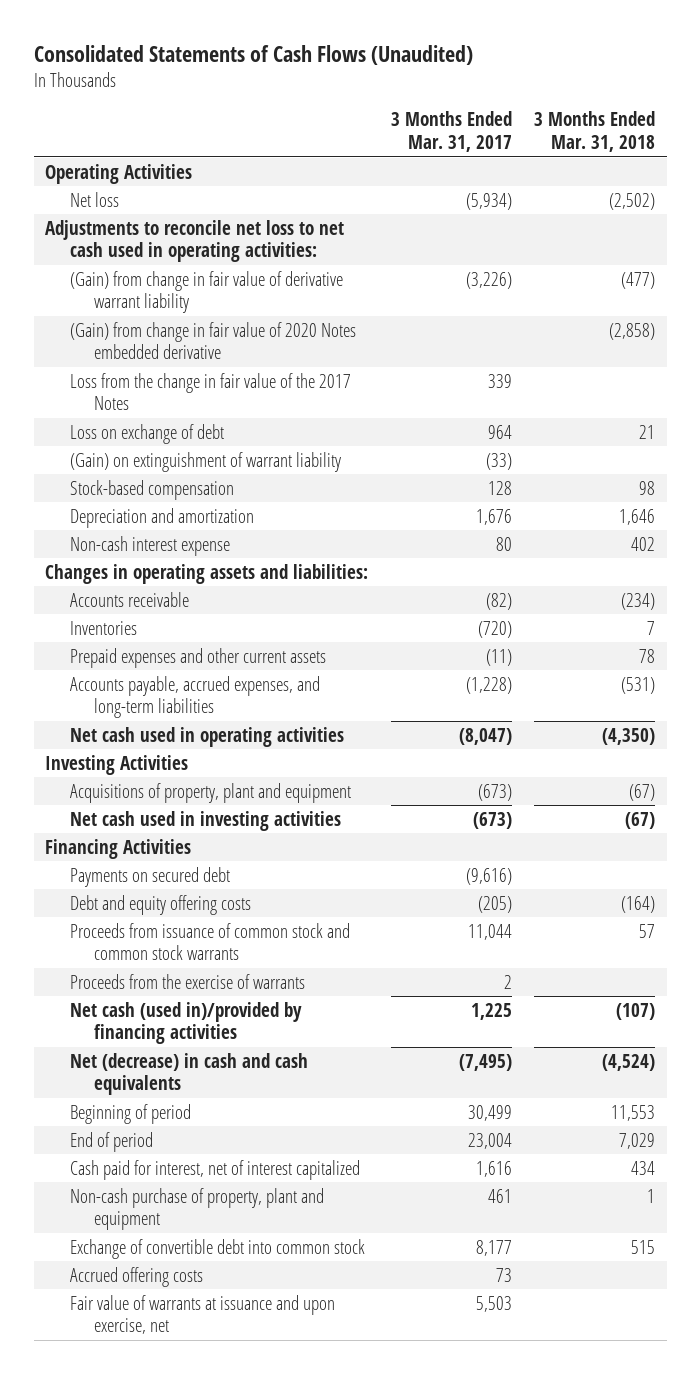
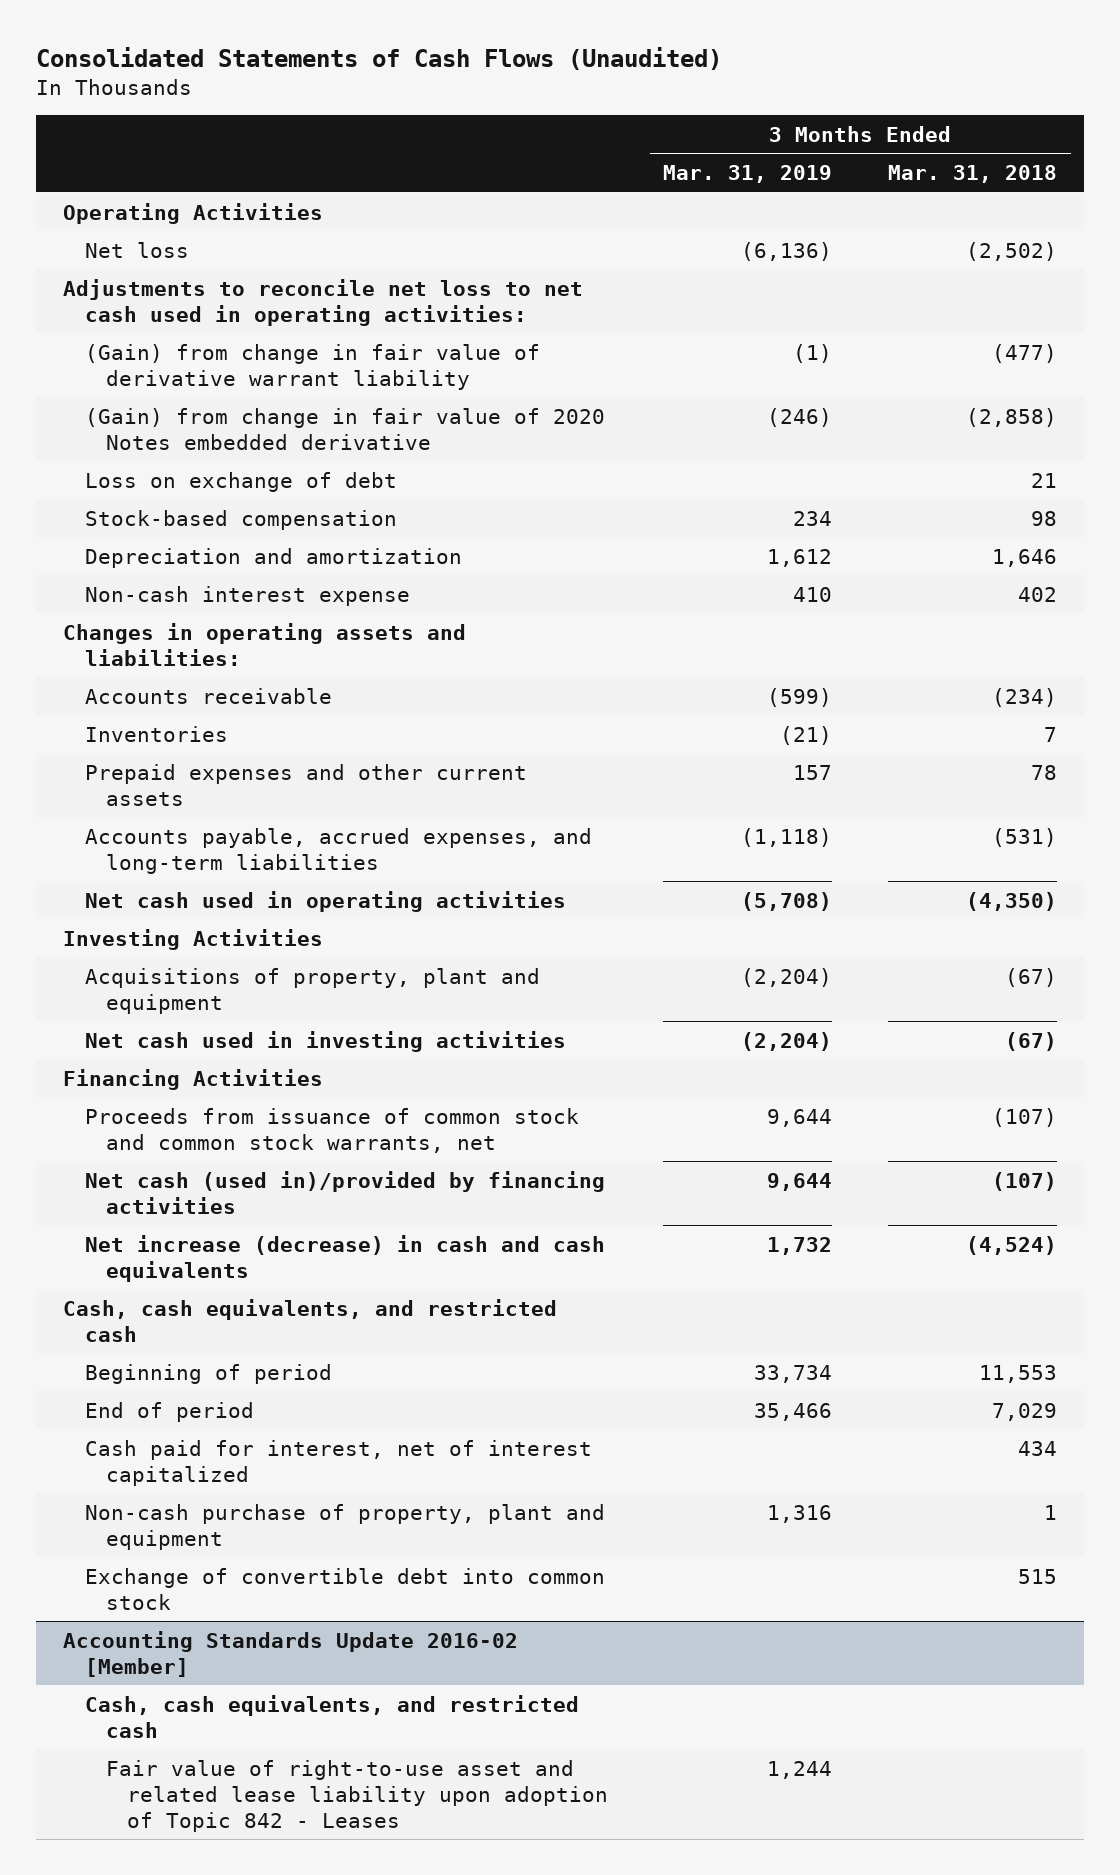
[390,111,512,153] 3 Months Ended Mar. 31, 2017 -> none
none -> [663,165,833,184] Mar. 31, 2019
[69,372,351,411] Loss from the change in fair value of the 2017 Notes -> none
[69,451,341,472] (Gain) on extinguishment of warrant liability -> none
[69,866,230,887] Payments on secured debt -> none
[69,894,251,915] Debt and equity offering costs -> none
[69,973,305,989] Proceeds from the exercise of warrants -> none
[69,922,350,961] Proceeds from issuance of common stock and common stock warrants -> [84,1107,579,1153] Proceeds from issuance of common stock and common stock warrants, net
[639,923,656,938] 57 -> [991,1107,1057,1127] (107)
[69,1052,308,1096] Net (decrease) in cash and cash equivalents -> [84,1234,605,1282] Net increase (decrease) in cash and cash equivalents
none -> [63,1298,558,1342] Cash, cash equivalents, and restricted cash
[69,1266,203,1287] Accrued offering costs -> none
[69,1294,335,1335] Fair value of warrants at issuance and upon exercise, net -> none
none -> [63,1630,519,1677] Accounting Standards Update 2016-02 [Member]
none -> [84,1694,579,1738] Cash, cash equivalents, and restricted cash
none -> [105,1759,608,1832] Fair value of right-to-use asset and related lease liability upon adoption of Topic 842 - Leases

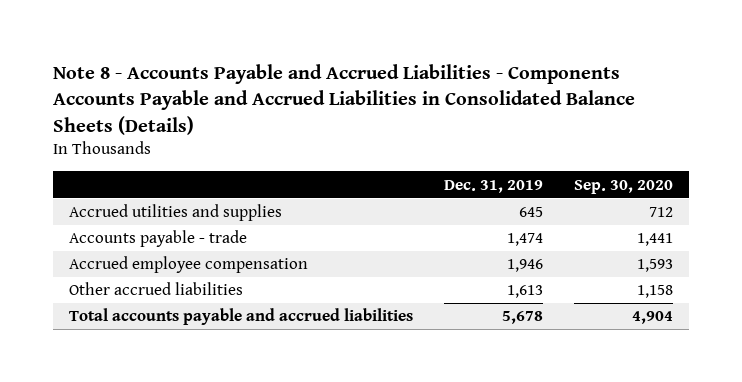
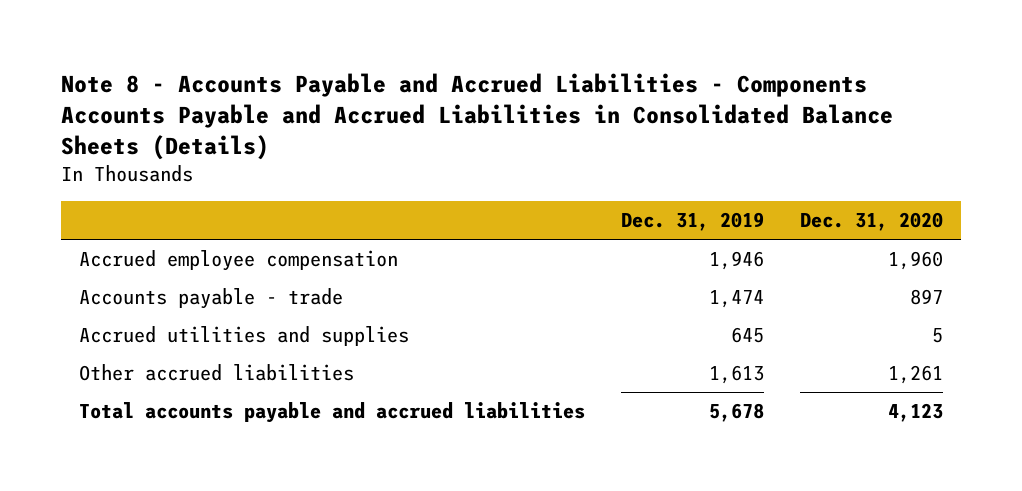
[574,179,674,194] Sep. 30, 2020 -> none
none -> [800,212,944,232] Dec. 31, 2020
[68,230,247,248] Accounts payable - trade -> [79,288,344,310] Accounts payable - trade
[68,204,282,222] Accrued utilities and supplies -> [79,326,410,347] Accrued utilities and supplies

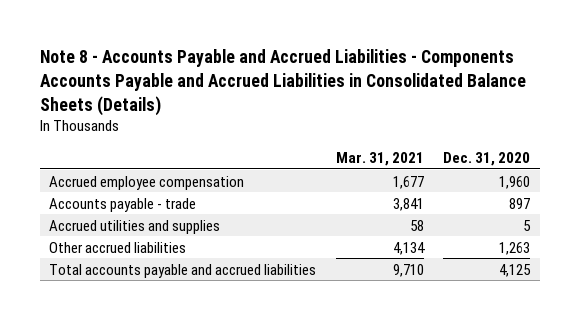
[621,212,765,232] Dec. 31, 2019 -> none
none -> [335,151,424,166] Mar. 31, 2021
[888,365,944,385] 1,261 -> [498,241,530,255] 1,263
[888,403,944,423] 4,123 -> [498,263,531,277] 4,125

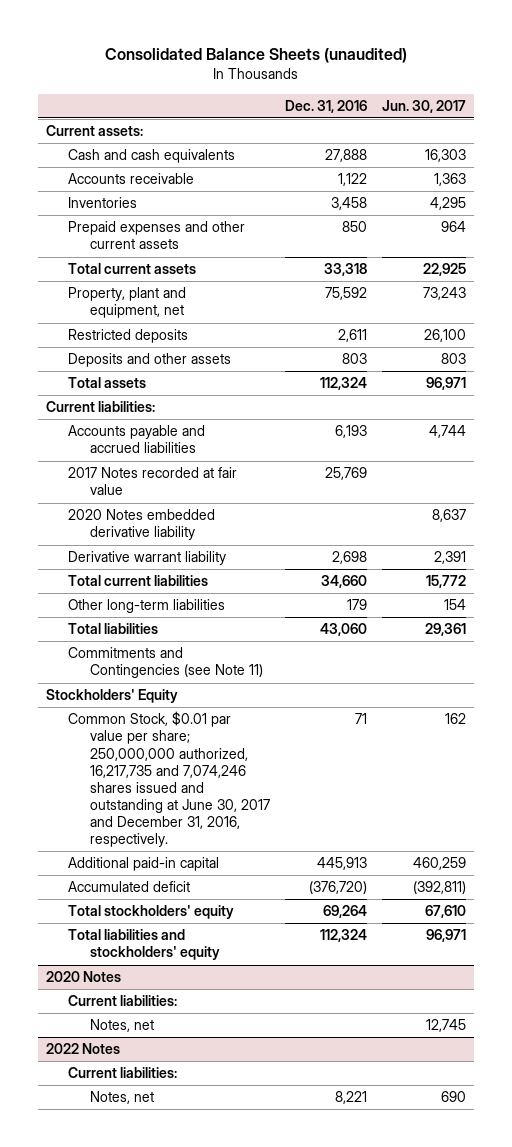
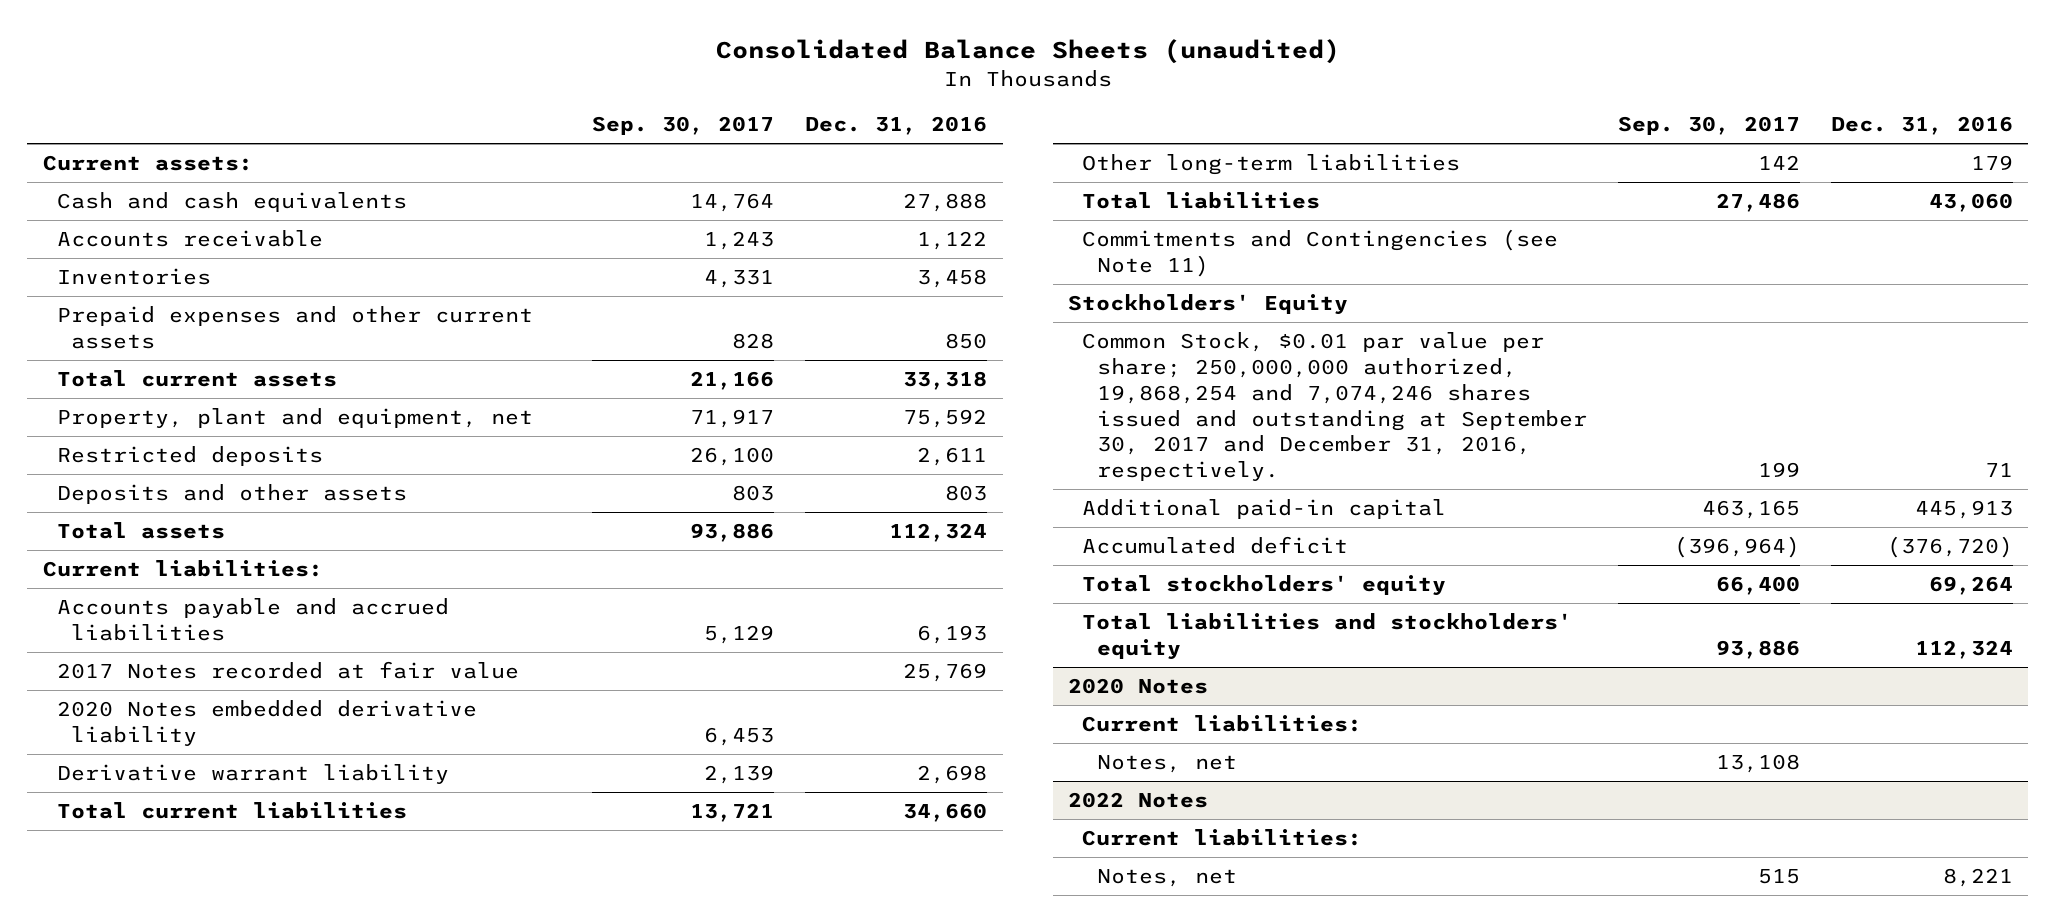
[382,99,467,113] Jun. 30, 2017 -> none
none -> [592,116,775,136] Sep. 30, 2017
[67,711,270,848] Common Stock, $0.01 par value per share; 250,000,000 authorized, 16,217,735 and 7,074,246 shares issued and outstanding at June 30, 2017 and December 31, 2016, respectively. -> [1082,331,1587,482] Common Stock, $0.01 par value per share; 250,000,000 authorized, 19,868,254 and 7,074,246 shares issued and outstanding at September 30, 2017 and December 31, 2016, respectively.

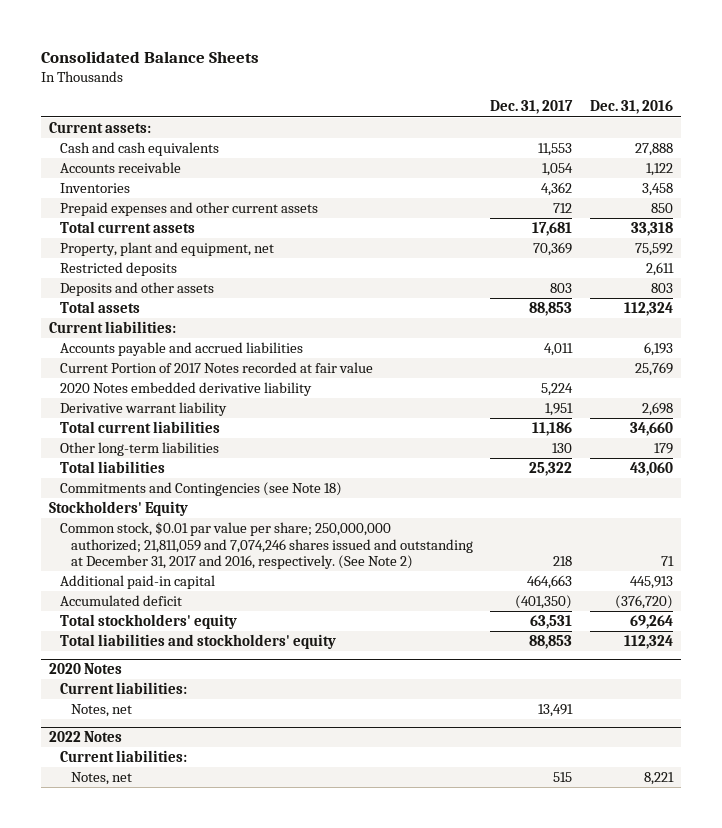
[715,39,1340,65] Consolidated Balance Sheets (unaudited) -> [40,50,259,63] Consolidated Balance Sheets
[592,116,775,136] Sep. 30, 2017 -> none
none -> [490,100,574,115] Dec. 31, 2017
[56,660,519,679] 2017 Notes recorded at fair value -> [60,361,374,373] Current Portion of 2017 Notes recorded at fair value
[1082,228,1559,277] Commitments and Contingencies (see Note 11) -> [60,481,343,496] Commitments and Contingencies (see Note 18)
[1082,331,1587,482] Common Stock, $0.01 par value per share; 250,000,000 authorized, 19,868,254 and 7,074,246 shares issued and outstanding at September 30, 2017 and December 31, 2016, respectively. -> [60,521,474,570] Common stock, $0.01 par value per share; 250,000,000 authorized; 21,811,059 and 7,074,246 shares issued and outstanding at December 31, 2017 and 2016, respectively. (See Note 2)

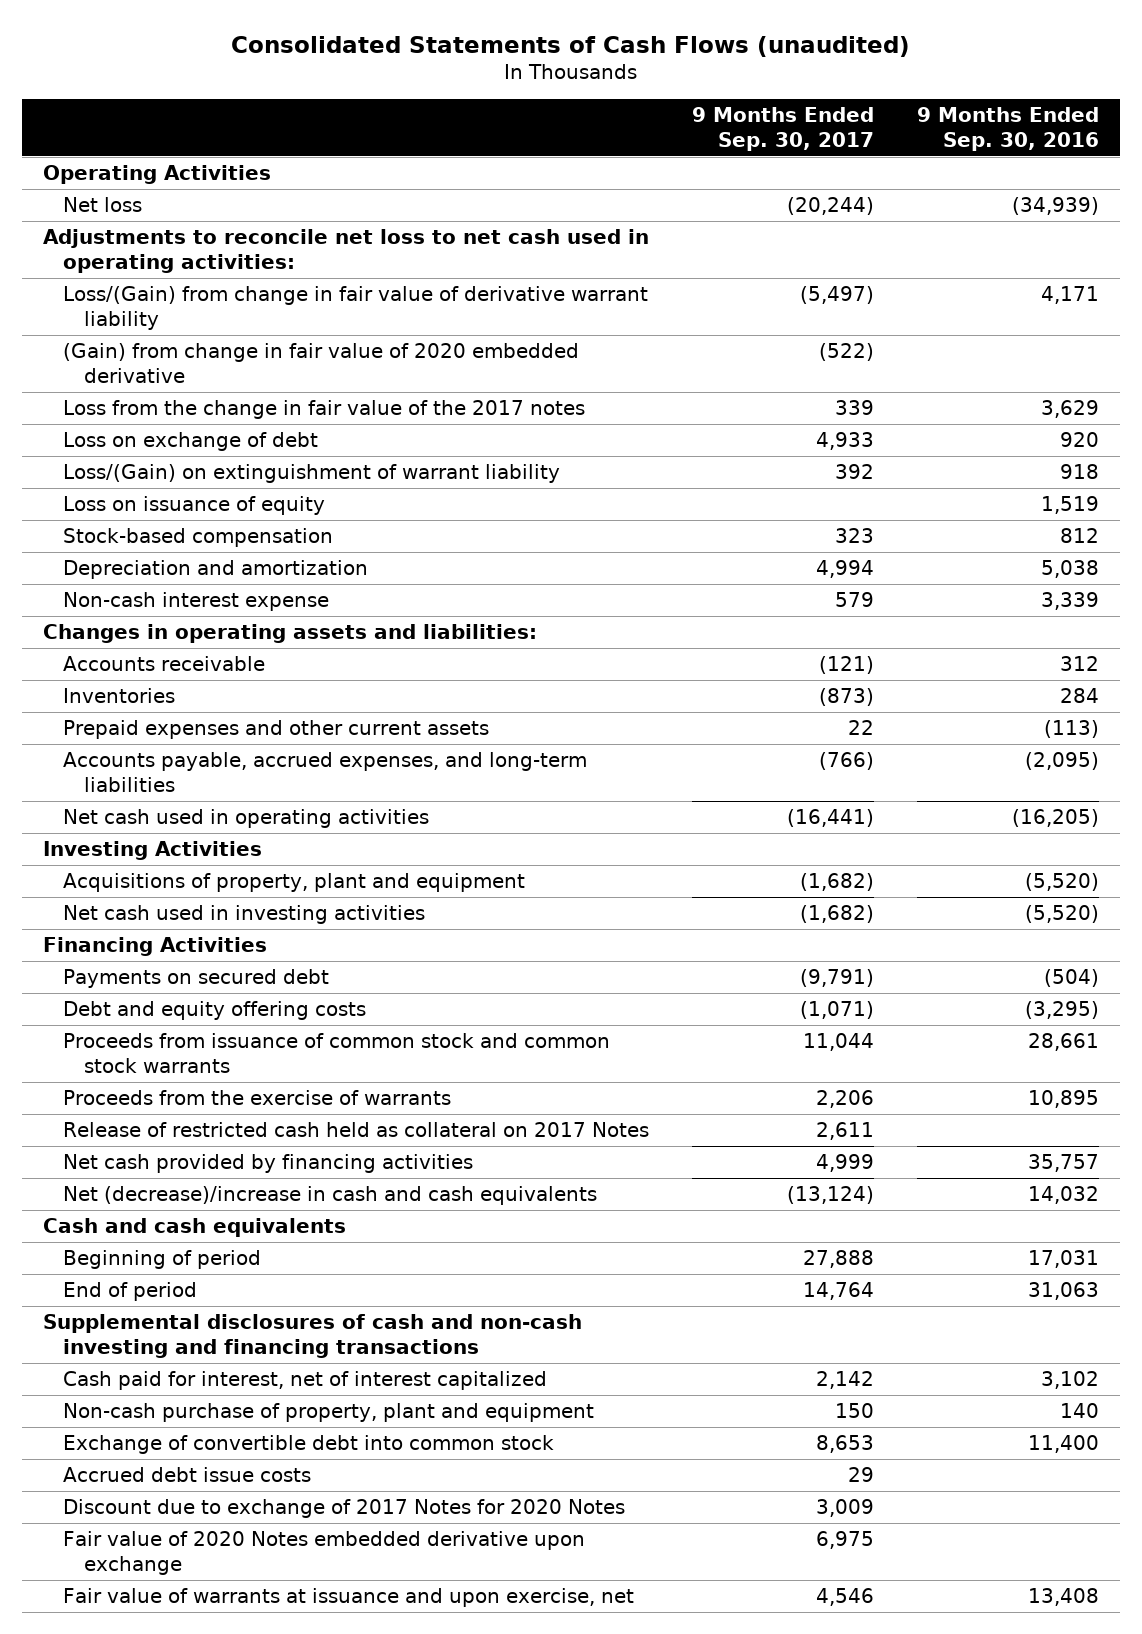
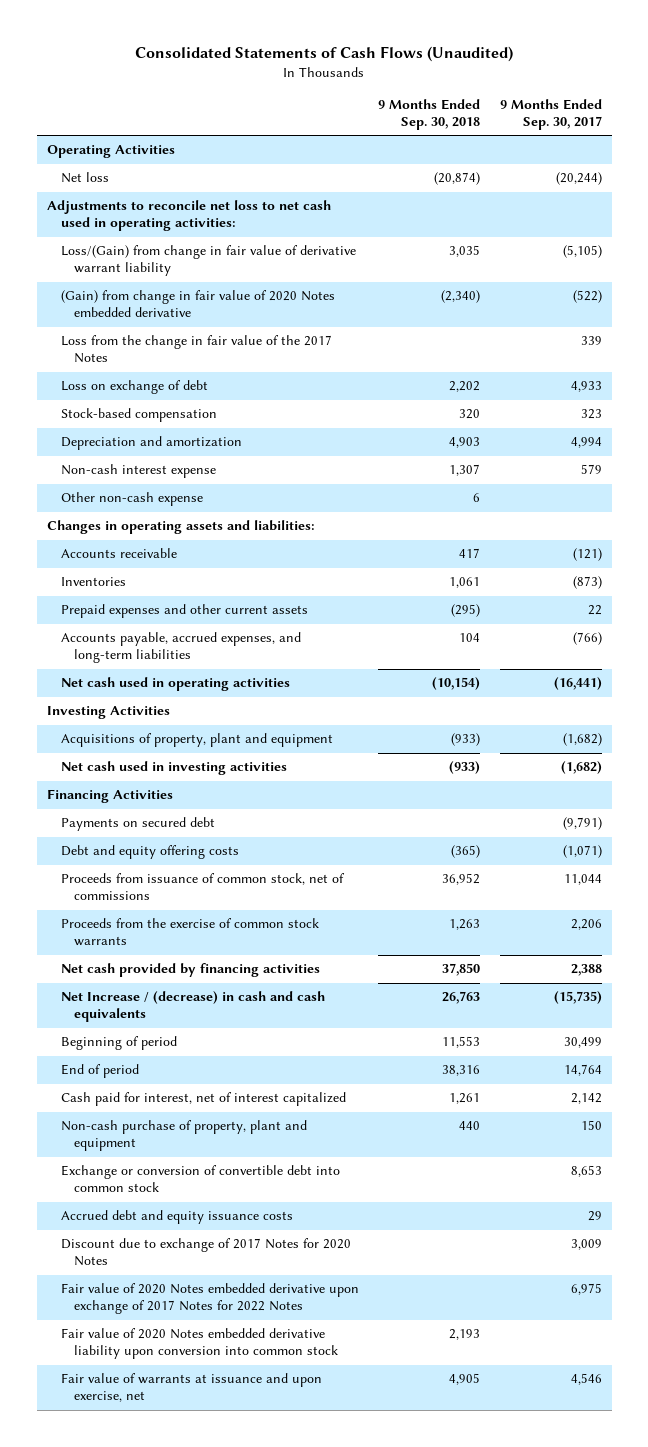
[231,35,911,57] Consolidated Statements of Cash Flows (unaudited) -> [135,46,514,63] Consolidated Statements of Cash Flows (Unaudited)
[916,107,1099,151] 9 Months Ended Sep. 30, 2016 -> none
none -> [378,99,481,131] 9 Months Ended Sep. 30, 2018
[800,286,875,305] (5,497) -> [562,245,602,259] (5,105)
[63,343,580,383] (Gain) from change in fair value of 2020 embedded derivative -> [60,290,335,318] (Gain) from change in fair value of 2020 Notes embedded derivative
[63,400,586,420] Loss from the change in fair value of the 2017 notes -> [60,335,332,364] Loss from the change in fair value of the 2017 Notes
[63,464,561,484] Loss/(Gain) on extinguishment of warrant liability -> none
[63,496,326,516] Loss on issuance of equity -> none
none -> [60,492,203,507] Other non-cash expense
[63,1122,650,1138] Release of restricted cash held as collateral on 2017 Notes -> none
[43,1218,347,1238] Cash and cash equivalents -> none
[63,1033,611,1073] Proceeds from issuance of common stock and common stock warrants -> [60,873,345,901] Proceeds from issuance of common stock, net of commissions
[63,1090,452,1106] Proceeds from the exercise of warrants -> [60,918,319,947] Proceeds from the exercise of common stock warrants
[816,1154,875,1173] 4,999 -> [570,964,602,977] 2,388
[63,1186,598,1206] Net (decrease)/increase in cash and cash equivalents -> [60,991,325,1023] Net Increase / (decrease) in cash and cash equivalents
[787,1186,875,1205] (13,124) -> [553,991,602,1005] (15,735)
[803,1250,875,1269] 27,888 -> [563,1037,602,1049] 30,499
[43,1314,583,1358] Supplemental disclosures of cash and non-cash investing and financing transactions -> none
[63,1435,555,1455] Exchange of convertible debt into common stock -> [60,1165,340,1193] Exchange or conversion of convertible debt into common stock
[63,1467,312,1483] Accrued debt issue costs -> [60,1210,293,1225] Accrued debt and equity issuance costs
[63,1531,586,1575] Fair value of 2020 Notes embedded derivative upon exchange -> [60,1283,359,1315] Fair value of 2020 Notes embedded derivative upon exchange of 2017 Notes for 2022 Notes
none -> [60,1328,339,1360] Fair value of 2020 Notes embedded derivative liability upon conversion into common stock

